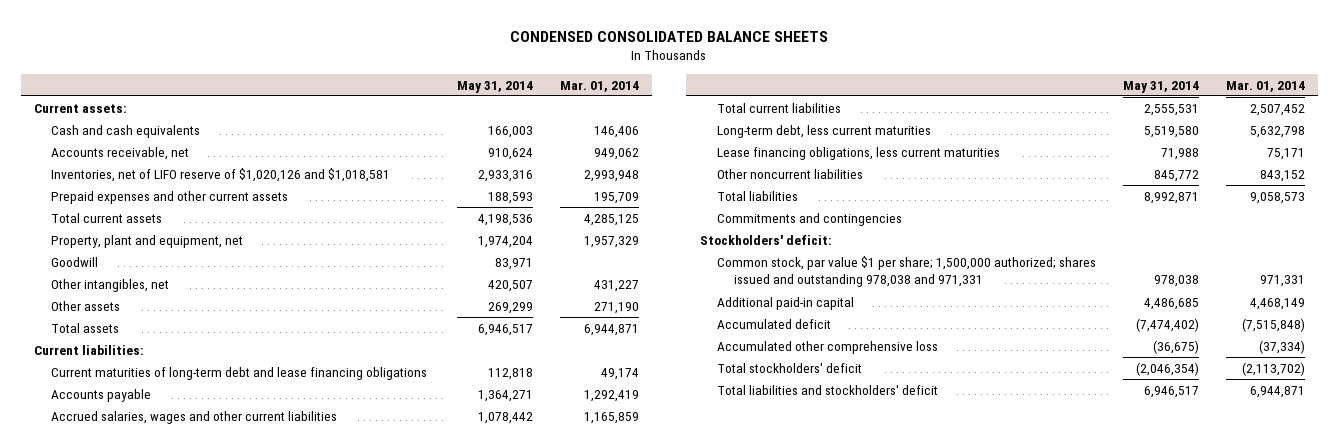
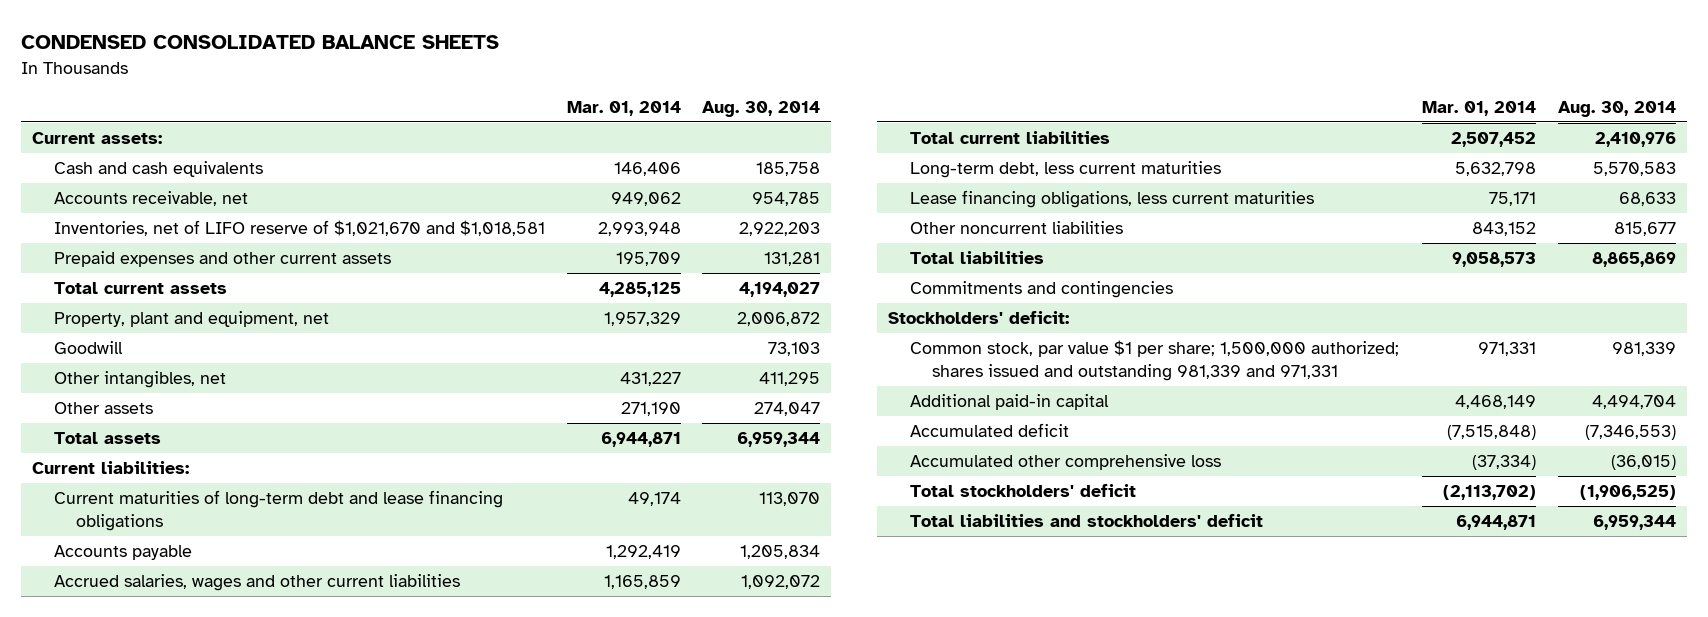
[457,80,534,93] May 31, 2014 -> none
none -> [702,101,821,118] Aug. 30, 2014
[51,167,391,182] Inventories, net of LIFO reserve of $1,020,126 and $1,018,581 -> [53,220,545,237] Inventories, net of LIFO reserve of $1,021,670 and $1,018,581
[716,255,1096,288] Common stock, par value $1 per share; 1,500,000 authorized; shares issued and outstanding 978,038 and 971,331 -> [909,340,1399,382] Common stock, par value $1 per share; 1,500,000 authorized; shares issued and outstanding 981,339 and 971,331

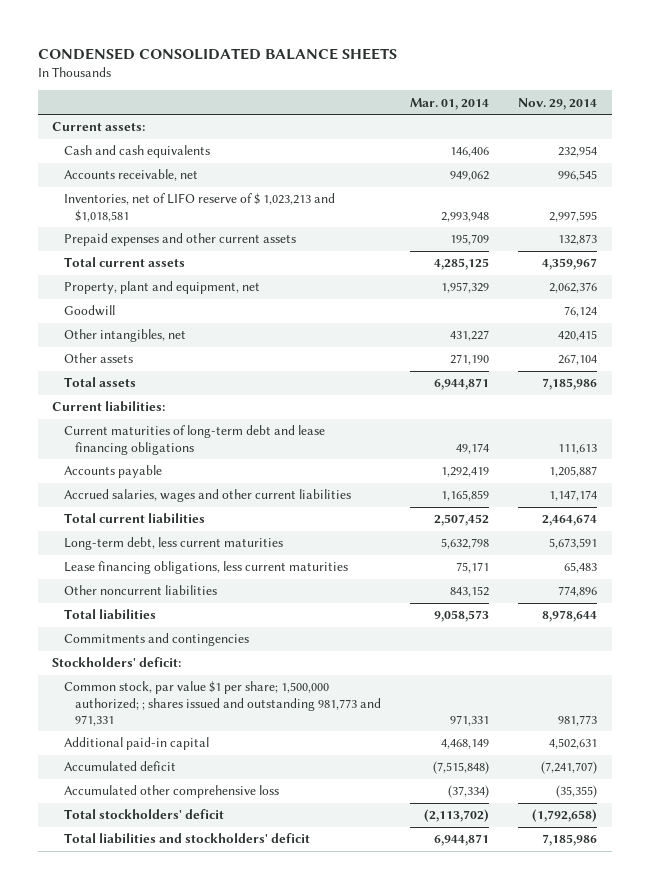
[702,101,821,118] Aug. 30, 2014 -> none
none -> [518,97,598,110] Nov. 29, 2014
[53,220,545,237] Inventories, net of LIFO reserve of $1,021,670 and $1,018,581 -> [63,193,335,222] Inventories, net of LIFO reserve of $ 1,023,213 and $1,018,581
[909,340,1399,382] Common stock, par value $1 per share; 1,500,000 authorized; shares issued and outstanding 981,339 and 971,331 -> [63,681,382,726] Common stock, par value $1 per share; 1,500,000 authorized; ; shares issued and outstanding 981,773 and 971,331

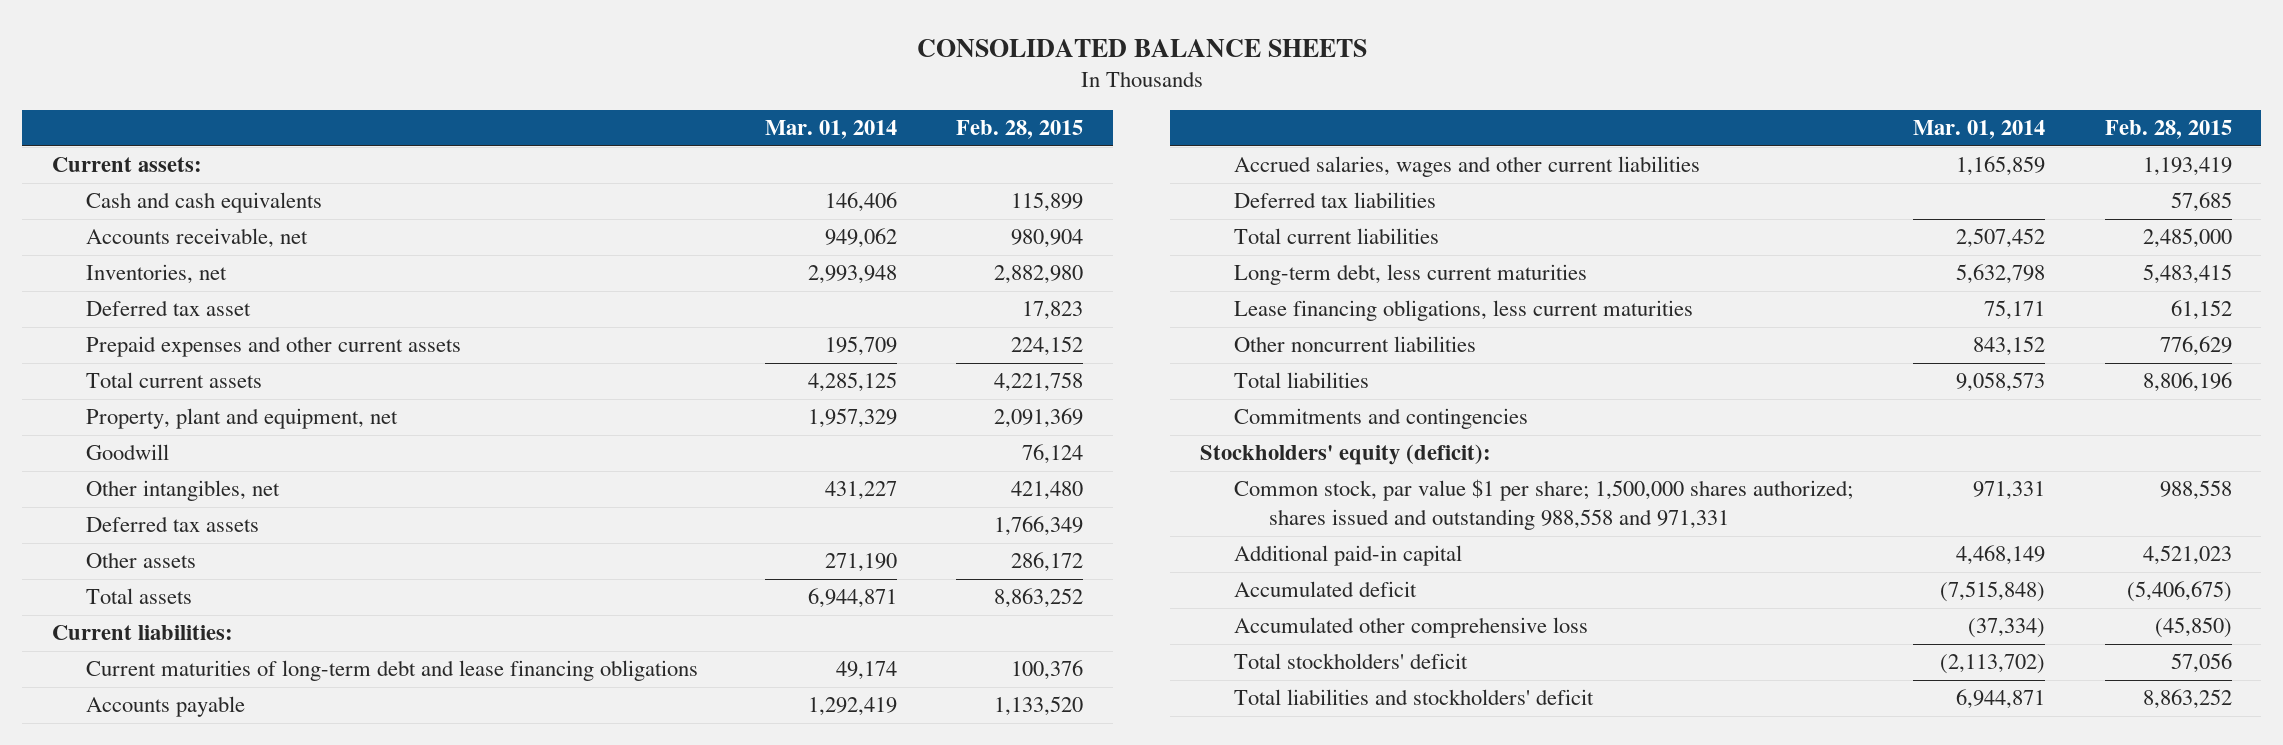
[38,47,398,60] CONDENSED CONSOLIDATED BALANCE SHEETS -> [916,38,1367,57] CONSOLIDATED BALANCE SHEETS
[518,97,598,110] Nov. 29, 2014 -> none
none -> [956,120,1084,140] Feb. 28, 2015
[63,193,335,222] Inventories, net of LIFO reserve of $ 1,023,213 and $1,018,581 -> [86,264,228,285] Inventories, net
none -> [86,300,252,317] Deferred tax asset
none -> [86,516,260,533] Deferred tax assets
none -> [1234,192,1437,209] Deferred tax liabilities
[52,657,182,668] Stockholders' deficit: -> [1199,444,1491,466] Stockholders' equity (deficit):
[63,681,382,726] Common stock, par value $1 per share; 1,500,000 authorized; ; shares issued and outstanding 981,773 and 971,331 -> [1234,479,1854,531] Common stock, par value $1 per share; 1,500,000 shares authorized; shares issued and outstanding 988,558 and 971,331

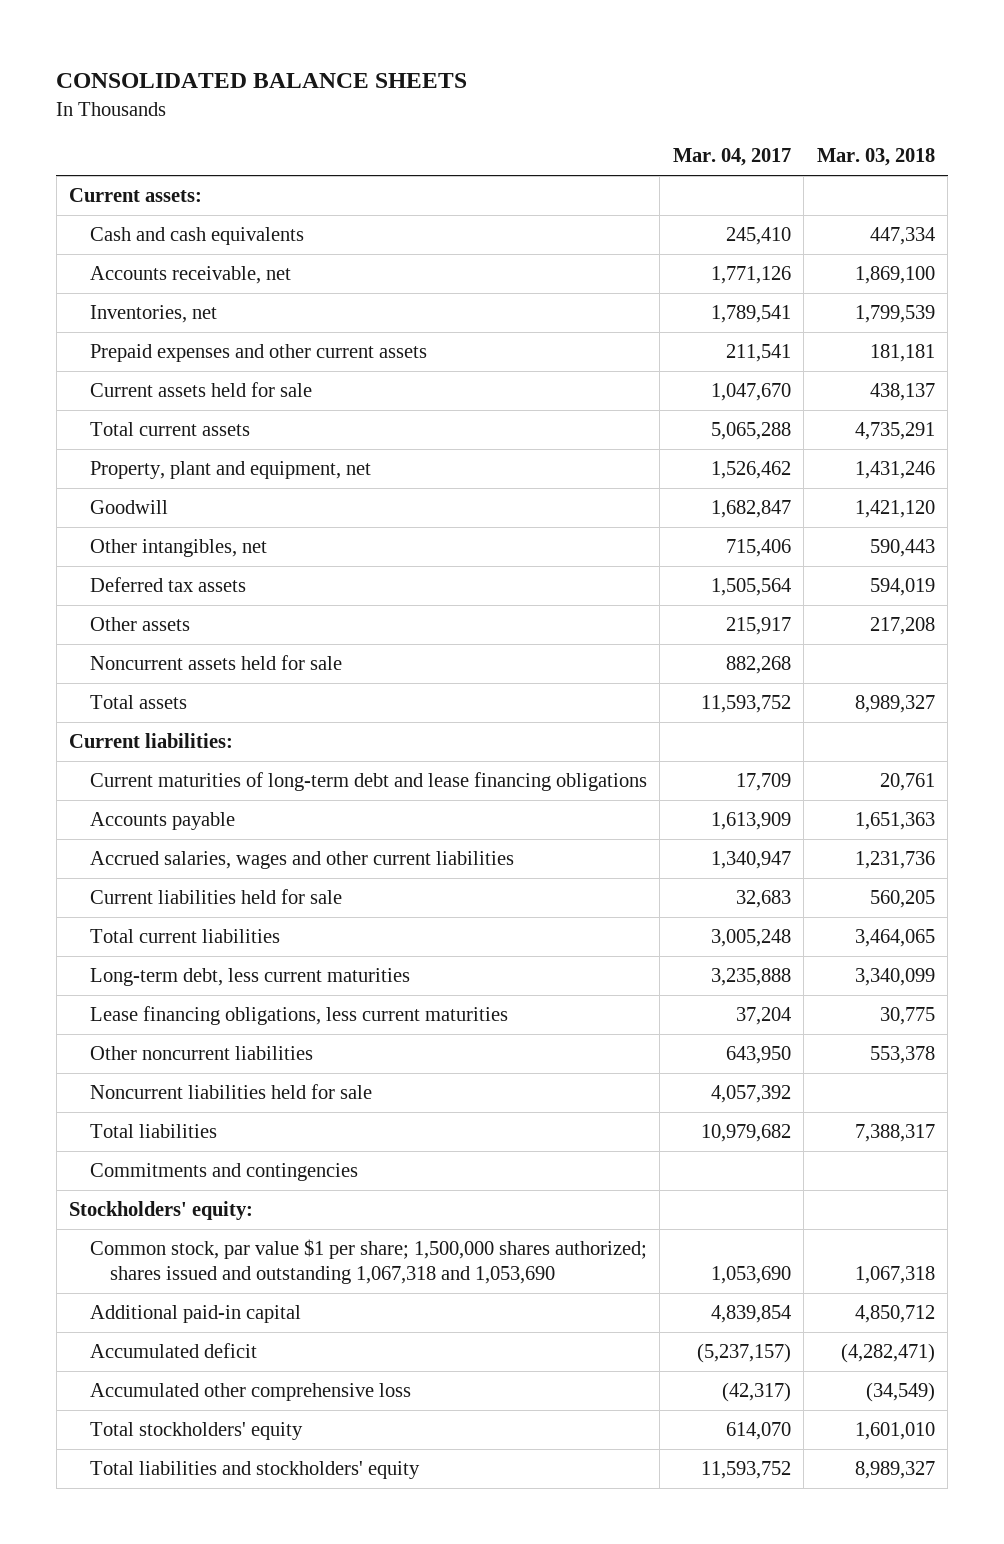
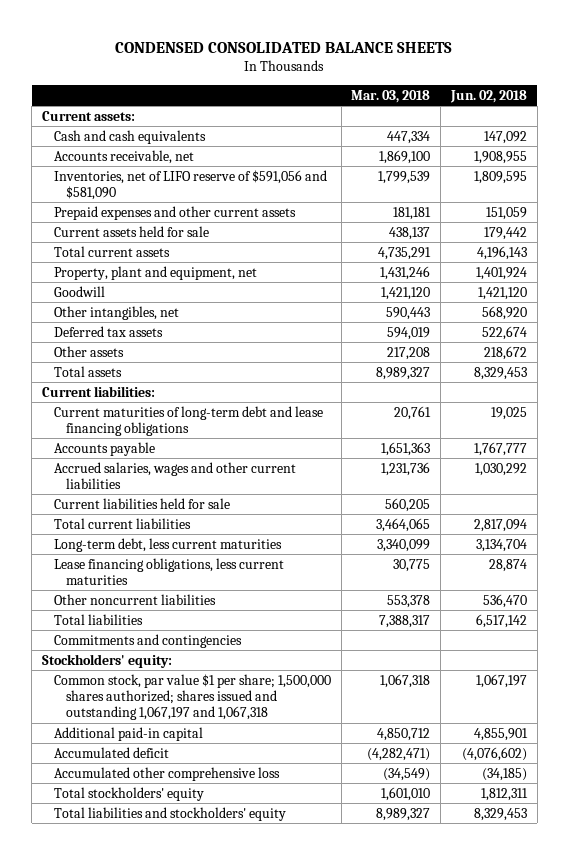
[56,73,468,89] CONSOLIDATED BALANCE SHEETS -> [115,41,453,53] CONDENSED CONSOLIDATED BALANCE SHEETS
[672,148,791,167] Mar. 04, 2017 -> none
none -> [449,89,527,103] Jun. 02, 2018
[89,305,217,324] Inventories, net -> [53,169,327,200] Inventories, net of LIFO reserve of $591,056 and $581,090
[89,655,342,671] Noncurrent assets held for sale -> none
[89,1084,372,1100] Noncurrent liabilities held for sale -> none
[89,1239,647,1285] Common stock, par value $1 per share; 1,500,000 shares authorized; shares issued and outstanding 1,067,318 and 1,053,690 -> [53,673,331,720] Common stock, par value $1 per share; 1,500,000 shares authorized; shares issued and outstanding 1,067,197 and 1,067,318

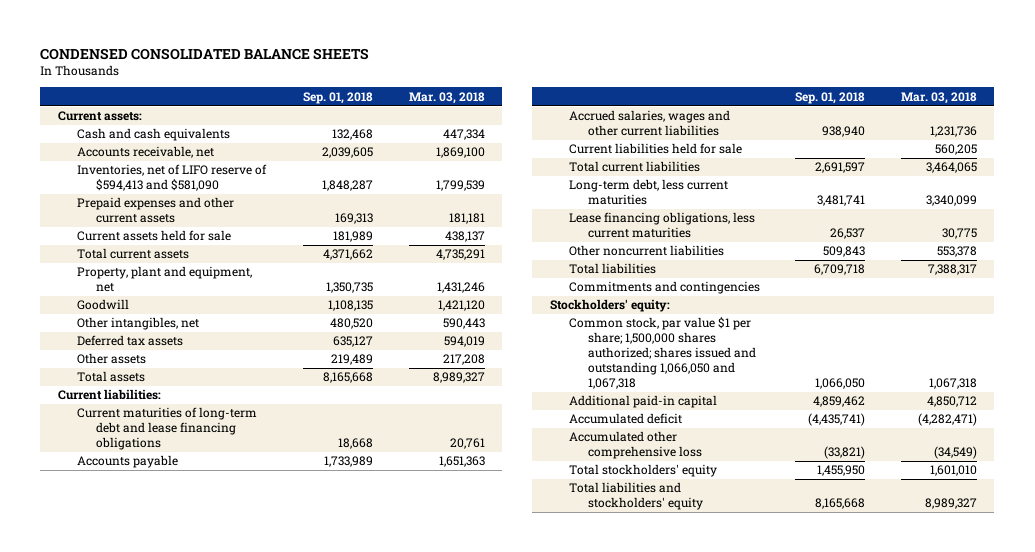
[449,89,527,103] Jun. 02, 2018 -> none
none -> [303,91,374,104] Sep. 01, 2018
[53,169,327,200] Inventories, net of LIFO reserve of $591,056 and $581,090 -> [76,164,267,192] Inventories, net of LIFO reserve of $594,413 and $581,090
[53,673,331,720] Common stock, par value $1 per share; 1,500,000 shares authorized; shares issued and outstanding 1,067,197 and 1,067,318 -> [568,317,756,389] Common stock, par value $1 per share; 1,500,000 shares authorized; shares issued and outstanding 1,066,050 and 1,067,318

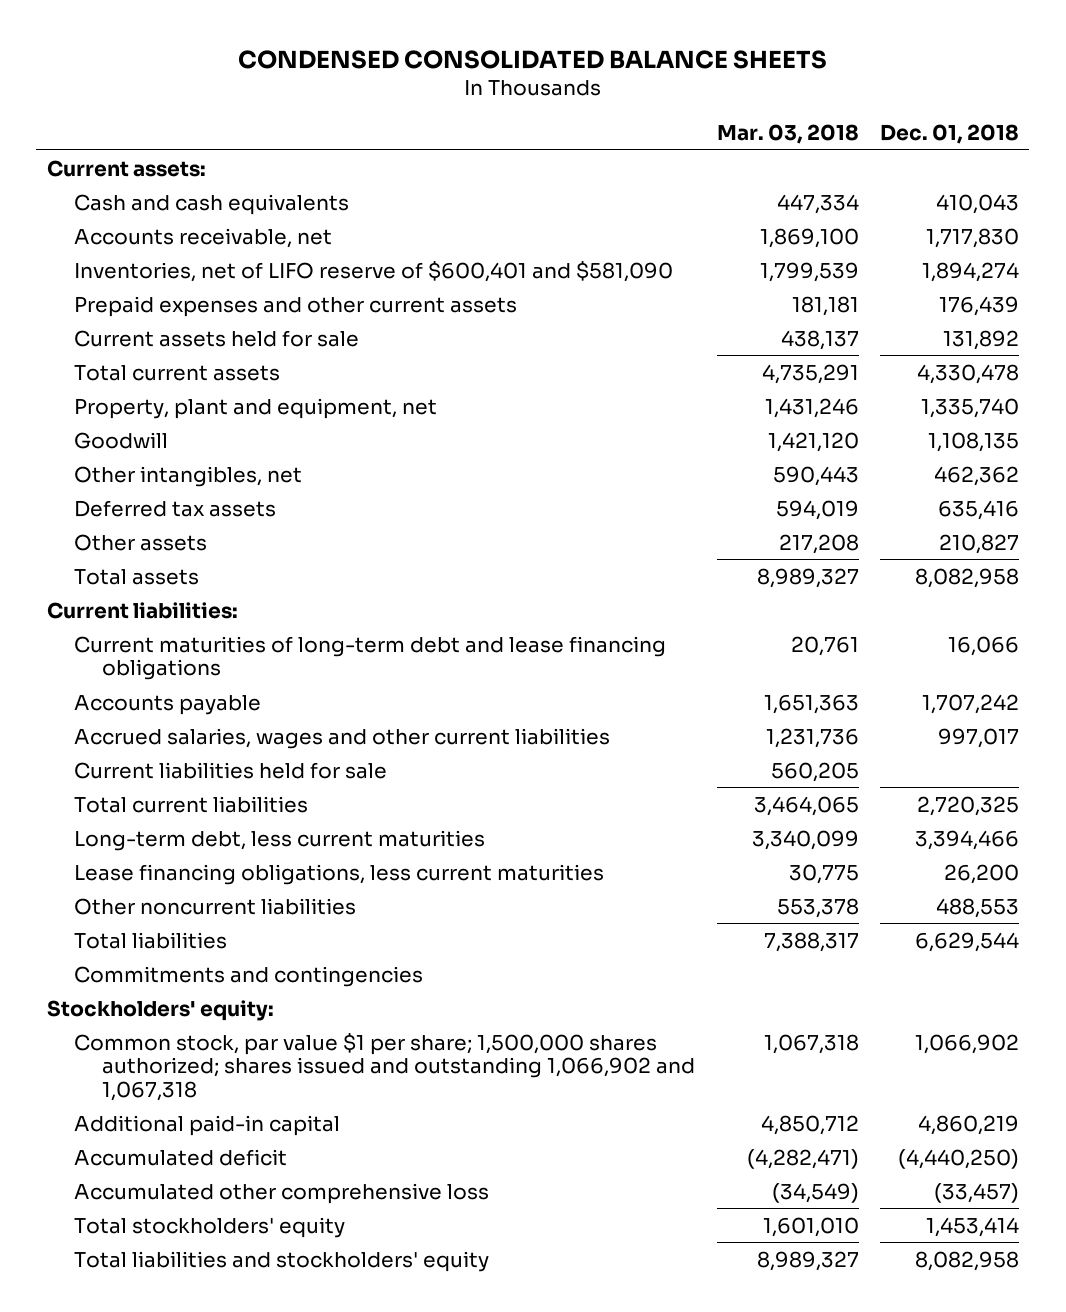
[303,91,374,104] Sep. 01, 2018 -> none
none -> [879,124,1019,145] Dec. 01, 2018
[76,164,267,192] Inventories, net of LIFO reserve of $594,413 and $581,090 -> [74,260,674,282] Inventories, net of LIFO reserve of $600,401 and $581,090
[568,317,756,389] Common stock, par value $1 per share; 1,500,000 shares authorized; shares issued and outstanding 1,066,050 and 1,067,318 -> [74,1032,696,1101] Common stock, par value $1 per share; 1,500,000 shares authorized; shares issued and outstanding 1,066,902 and 1,067,318

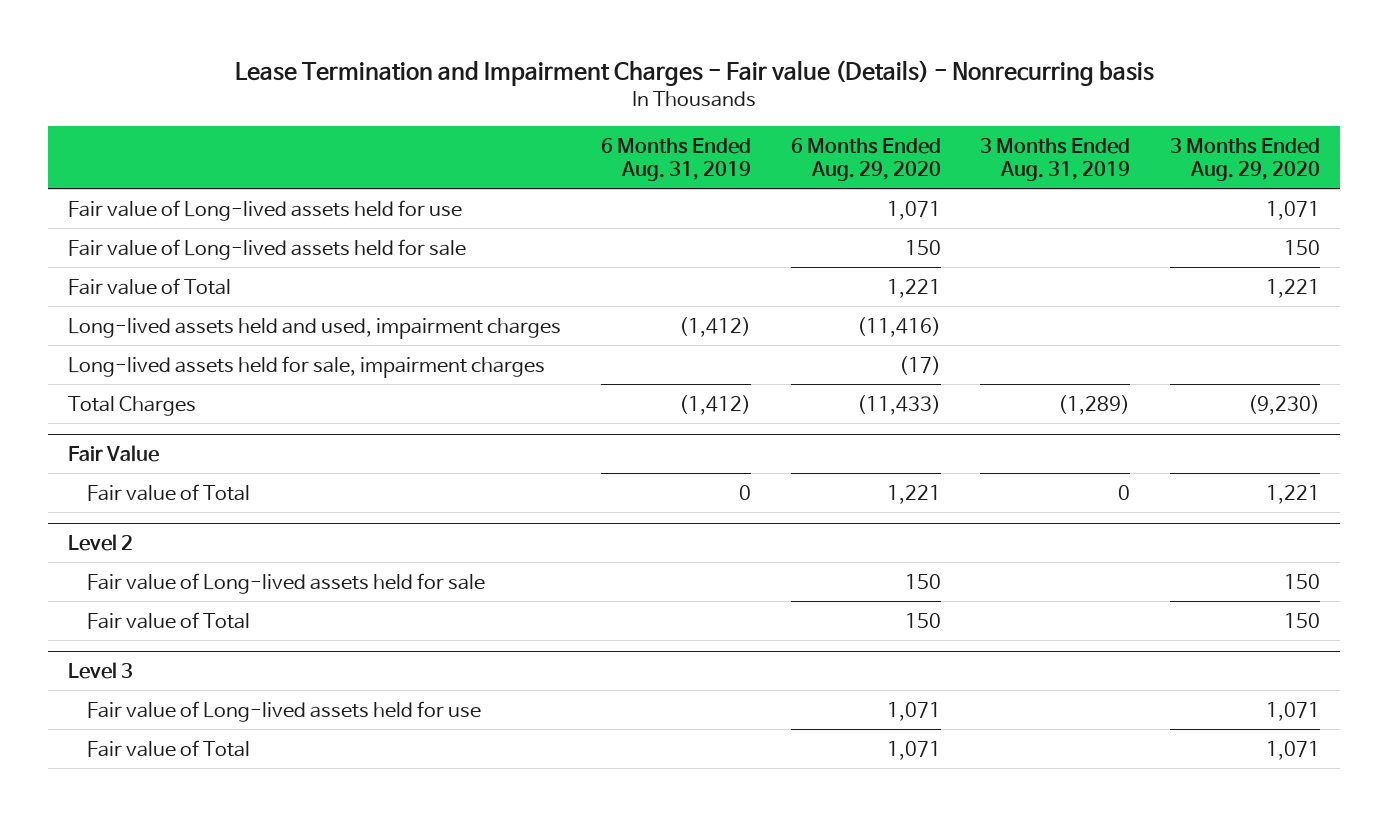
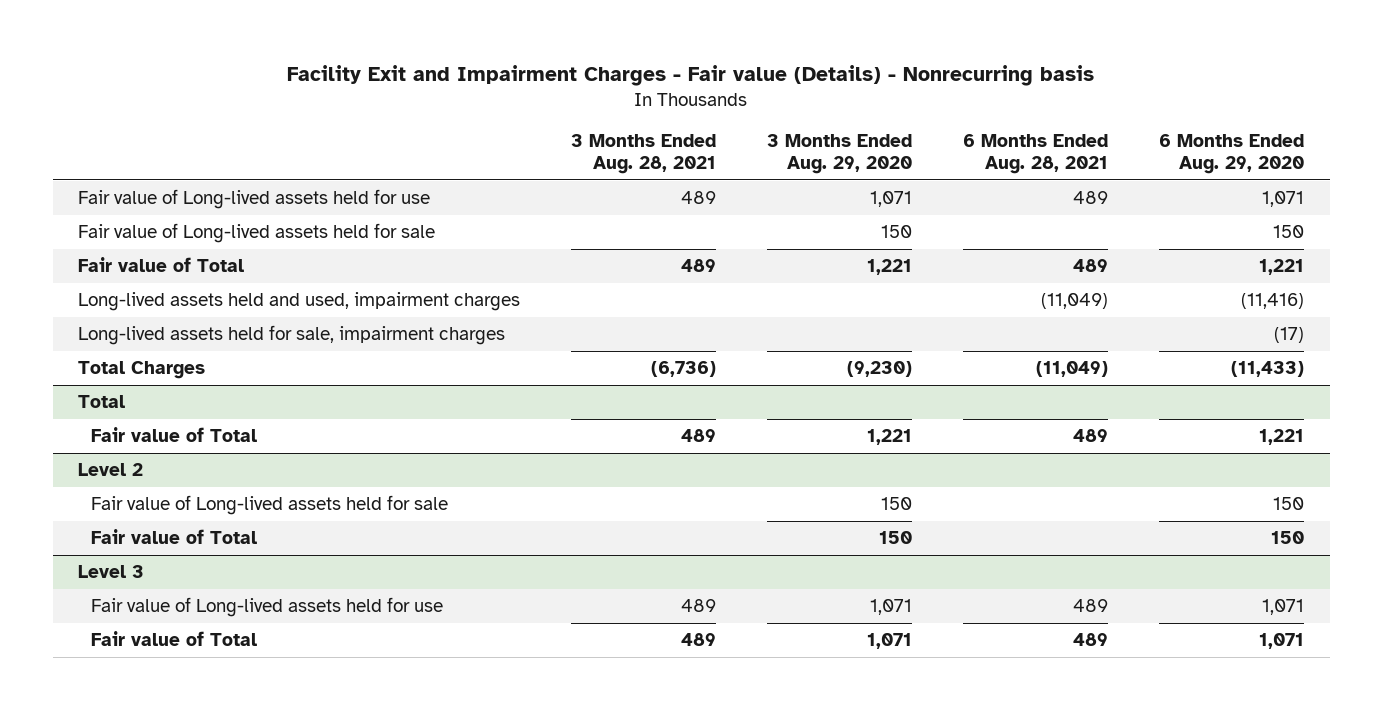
[235,60,1155,87] Lease Termination and Impairment Charges - Fair value (Details) - Nonrecurring basis -> [287,65,1095,87] Facility Exit and Impairment Charges - Fair value (Details) - Nonrecurring basis
[600,138,751,182] 6 Months Ended Aug. 31, 2019 -> none
[980,138,1131,182] 3 Months Ended Aug. 31, 2019 -> none
none -> [571,134,717,174] 3 Months Ended Aug. 28, 2021
none -> [963,134,1109,174] 6 Months Ended Aug. 28, 2021
[68,445,160,463] Fair Value -> [78,395,126,409] Total

